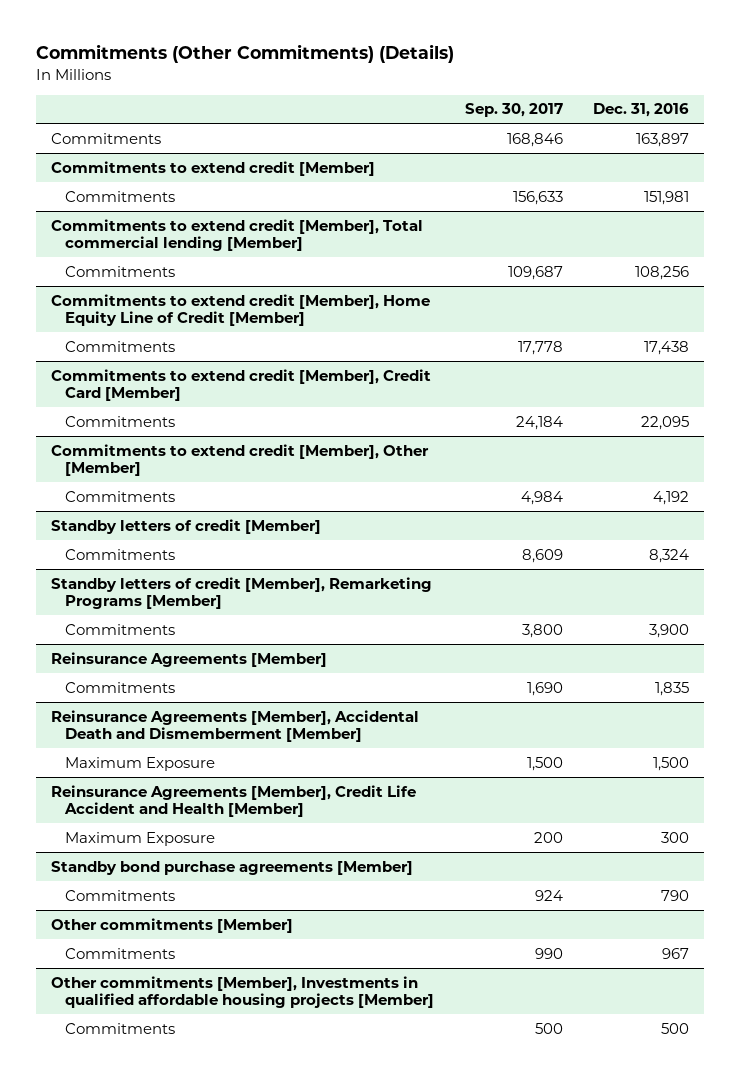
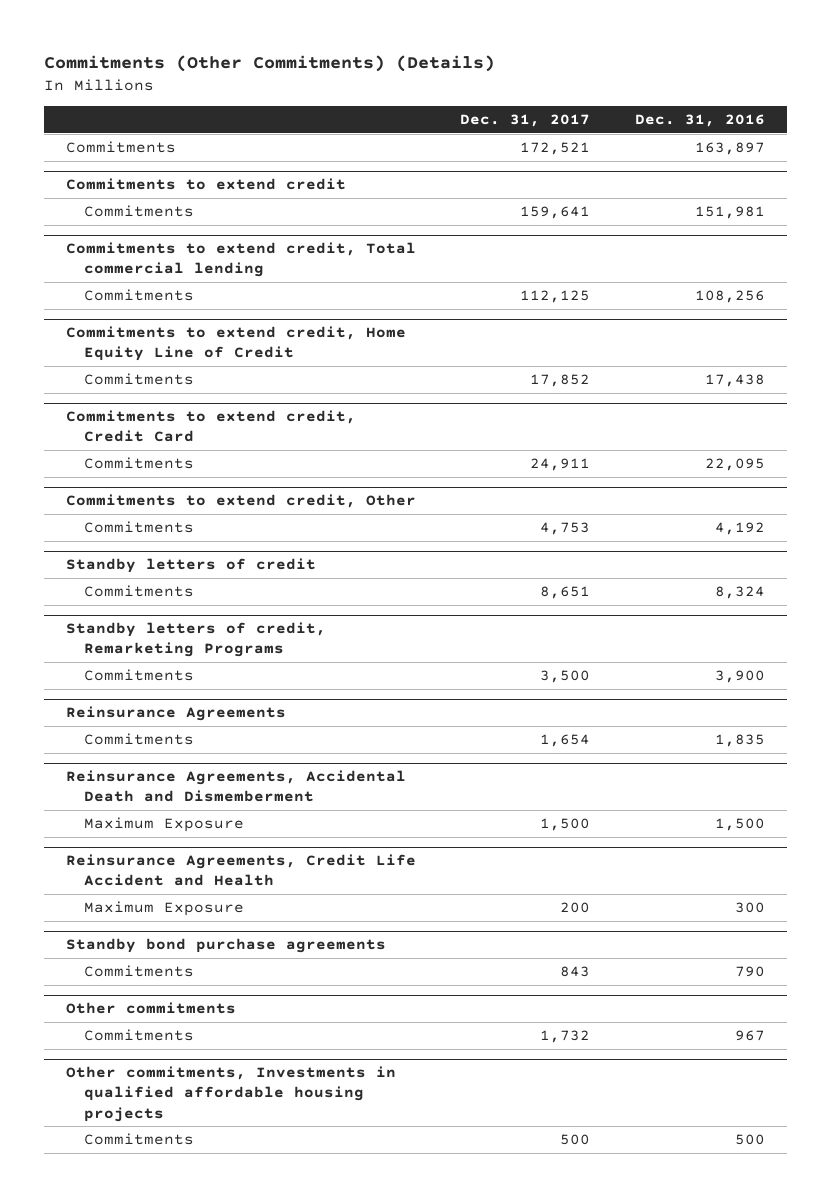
[464,103,563,118] Sep. 30, 2017 -> none
none -> [460,114,591,128] Dec. 31, 2017
[50,160,375,176] Commitments to extend credit [Member] -> [65,178,346,191] Commitments to extend credit
[50,218,423,252] Commitments to extend credit [Member], Total commercial lending [Member] -> [65,242,416,278] Commitments to extend credit, Total commercial lending
[50,293,430,327] Commitments to extend credit [Member], Home Equity Line of Credit [Member] -> [65,326,406,362] Commitments to extend credit, Home Equity Line of Credit
[50,368,431,402] Commitments to extend credit [Member], Credit Card [Member] -> [65,410,356,443] Commitments to extend credit, Credit Card
[50,443,429,477] Commitments to extend credit [Member], Other [Member] -> [65,494,416,509] Commitments to extend credit, Other
[50,518,321,534] Standby letters of credit [Member] -> [65,558,316,574] Standby letters of credit
[50,576,432,610] Standby letters of credit [Member], Remarketing Programs [Member] -> [65,622,326,658] Standby letters of credit, Remarketing Programs
[50,651,327,667] Reinsurance Agreements [Member] -> [65,706,286,722] Reinsurance Agreements
[50,709,419,743] Reinsurance Agreements [Member], Accidental Death and Dismemberment [Member] -> [65,770,406,803] Reinsurance Agreements, Accidental Death and Dismemberment
[50,784,416,818] Reinsurance Agreements [Member], Credit Life Accident and Health [Member] -> [65,854,416,887] Reinsurance Agreements, Credit Life Accident and Health
[50,860,413,875] Standby bond purchase agreements [Member] -> [65,938,386,954] Standby bond purchase agreements
[50,917,293,933] Other commitments [Member] -> [65,1002,236,1015] Other commitments
[50,975,435,1009] Other commitments [Member], Investments in qualified affordable housing projects [Member] -> [65,1066,396,1122] Other commitments, Investments in qualified affordable housing projects

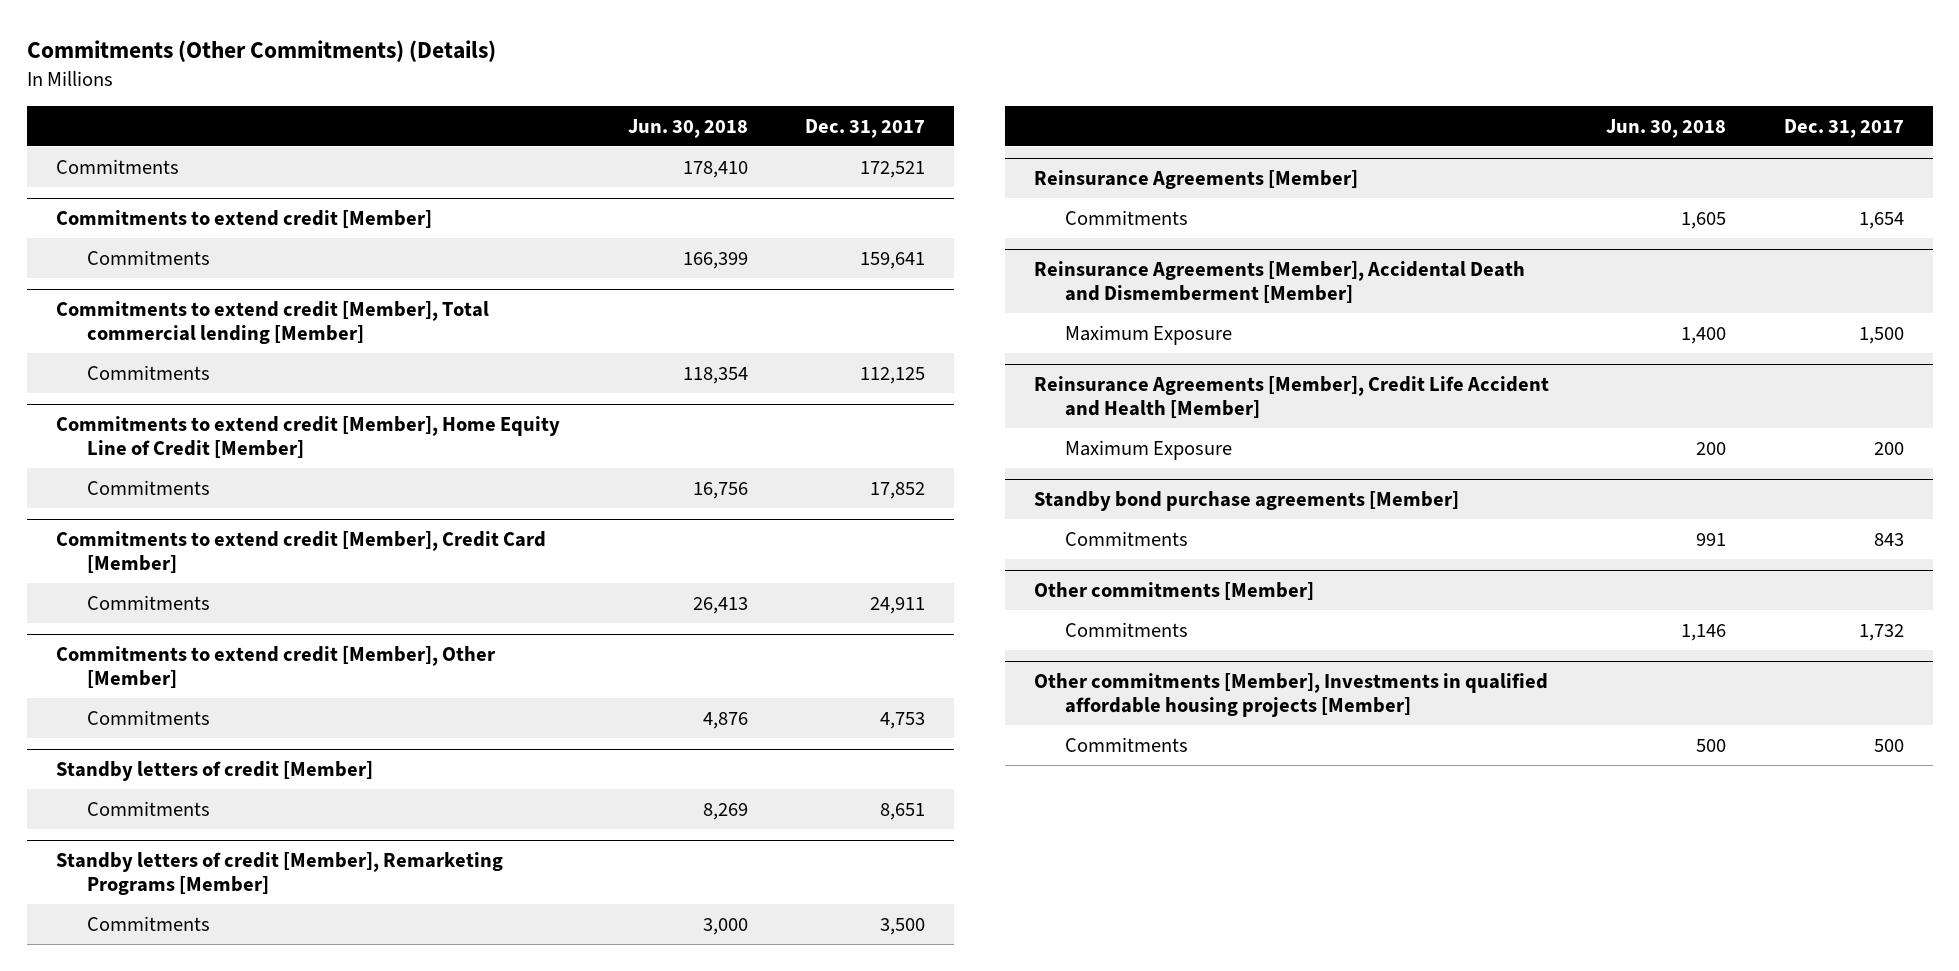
[634,114,765,128] Dec. 31, 2016 -> none
none -> [627,118,748,138] Jun. 30, 2018
[65,178,346,191] Commitments to extend credit -> [55,210,432,229] Commitments to extend credit [Member]
[65,242,416,278] Commitments to extend credit, Total commercial lending -> [55,301,489,345] Commitments to extend credit [Member], Total commercial lending [Member]
[65,326,406,362] Commitments to extend credit, Home Equity Line of Credit -> [55,416,560,459] Commitments to extend credit [Member], Home Equity Line of Credit [Member]
[65,410,356,443] Commitments to extend credit, Credit Card -> [55,531,546,574] Commitments to extend credit [Member], Credit Card [Member]
[65,494,416,509] Commitments to extend credit, Other -> [55,646,496,689] Commitments to extend credit [Member], Other [Member]
[65,558,316,574] Standby letters of credit -> [55,761,373,782] Standby letters of credit [Member]
[65,622,326,658] Standby letters of credit, Remarketing Programs -> [55,852,503,896] Standby letters of credit [Member], Remarketing Programs [Member]
[65,706,286,722] Reinsurance Agreements -> [1033,170,1358,190] Reinsurance Agreements [Member]
[65,770,406,803] Reinsurance Agreements, Accidental Death and Dismemberment -> [1033,261,1525,304] Reinsurance Agreements [Member], Accidental Death and Dismemberment [Member]
[65,854,416,887] Reinsurance Agreements, Credit Life Accident and Health -> [1033,376,1549,419] Reinsurance Agreements [Member], Credit Life Accident and Health [Member]
[65,938,386,954] Standby bond purchase agreements -> [1033,491,1459,512] Standby bond purchase agreements [Member]
[65,1002,236,1015] Other commitments -> [1033,582,1314,601] Other commitments [Member]
[65,1066,396,1122] Other commitments, Investments in qualified affordable housing projects -> [1033,673,1548,718] Other commitments [Member], Investments in qualified affordable housing projects [Member]

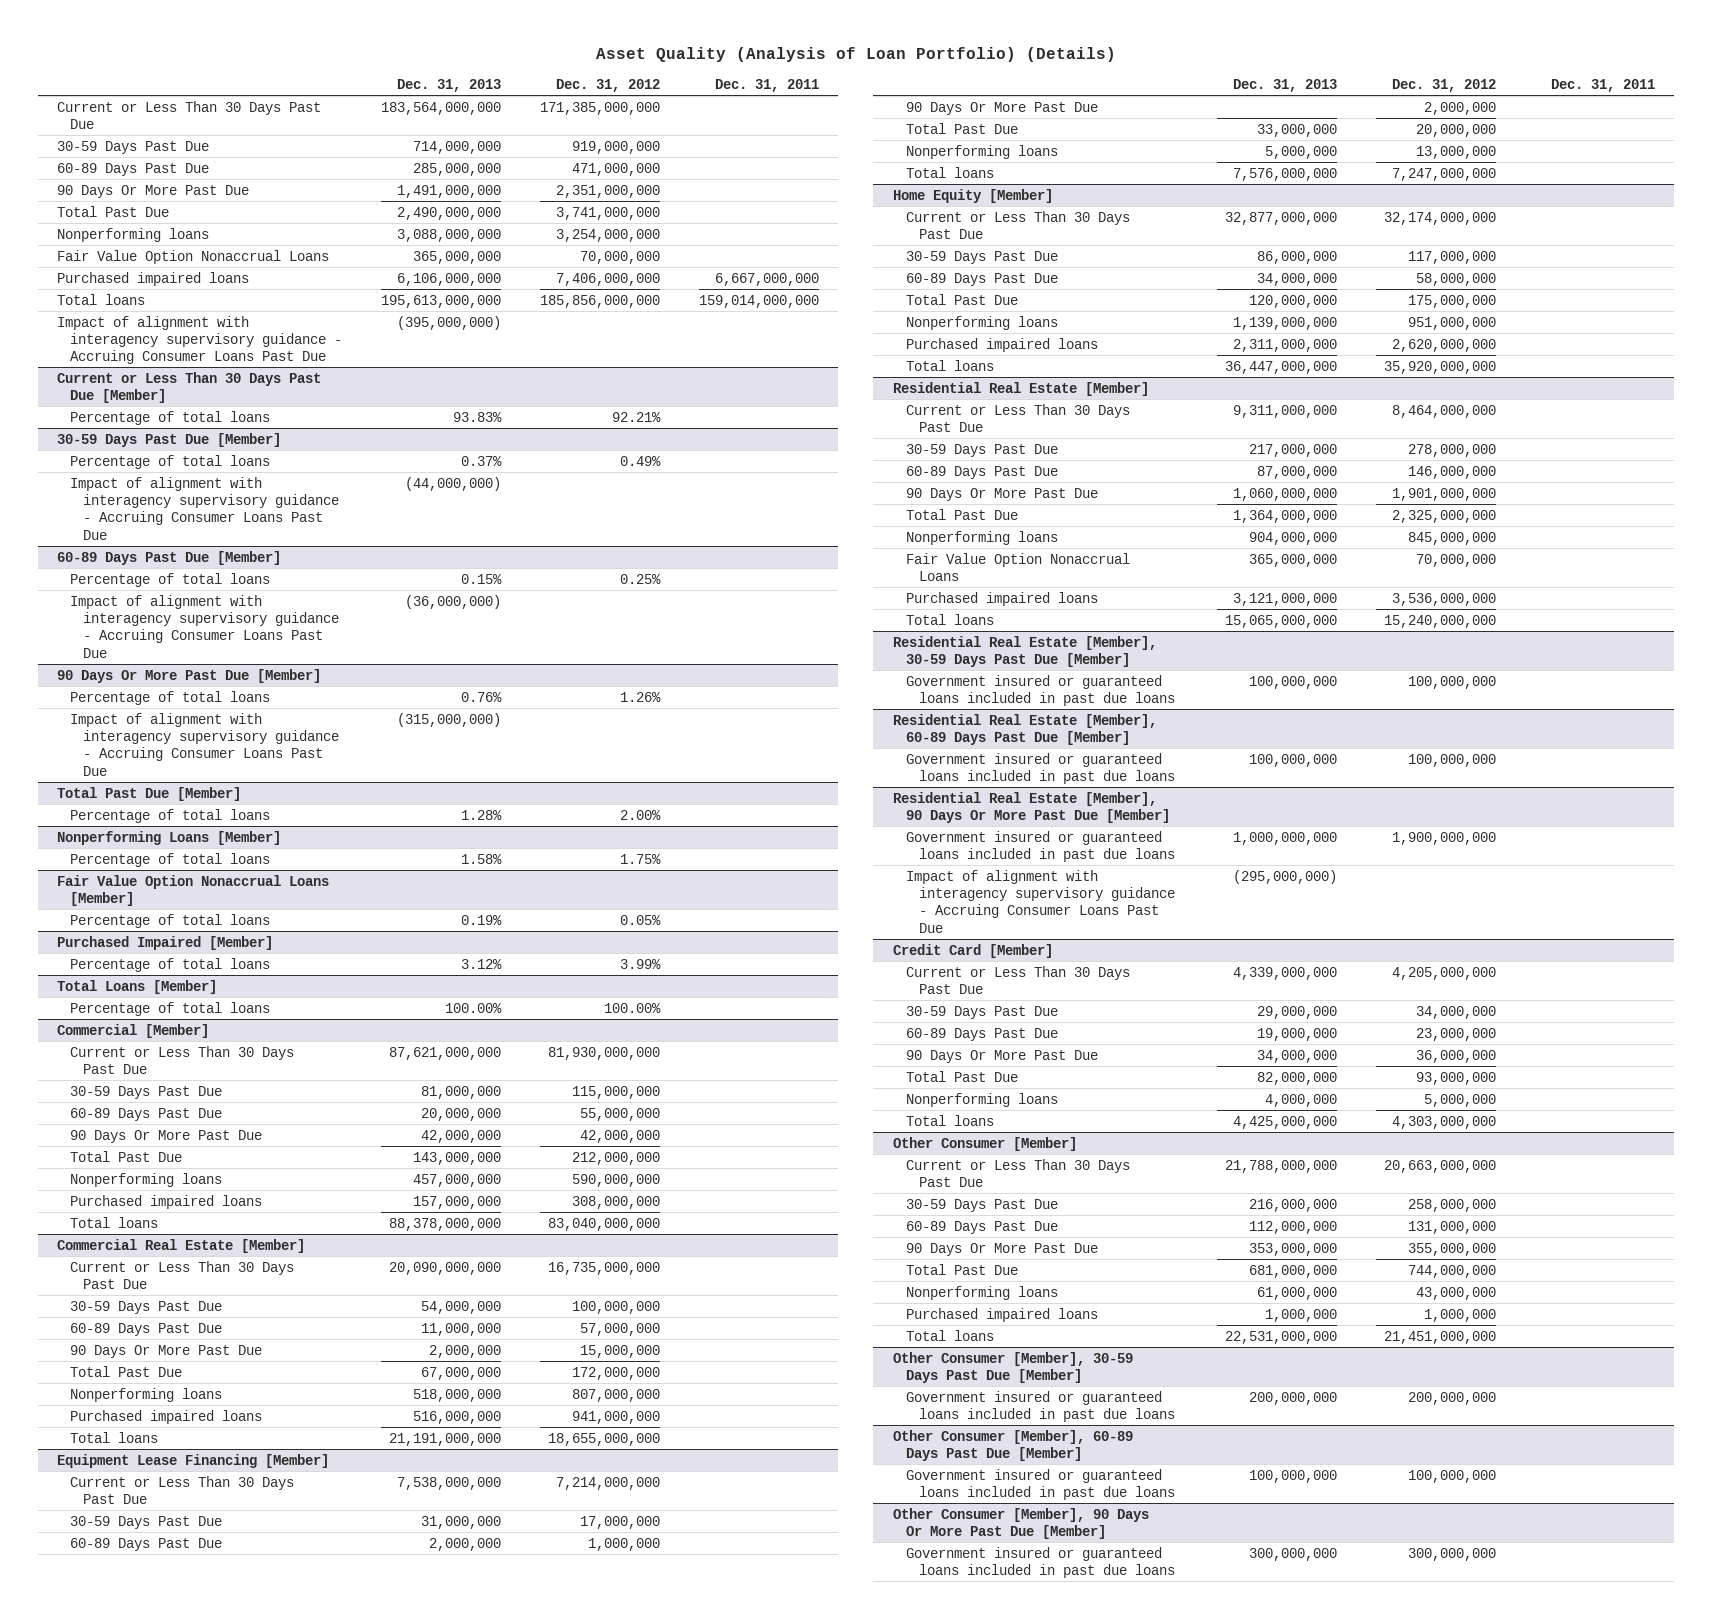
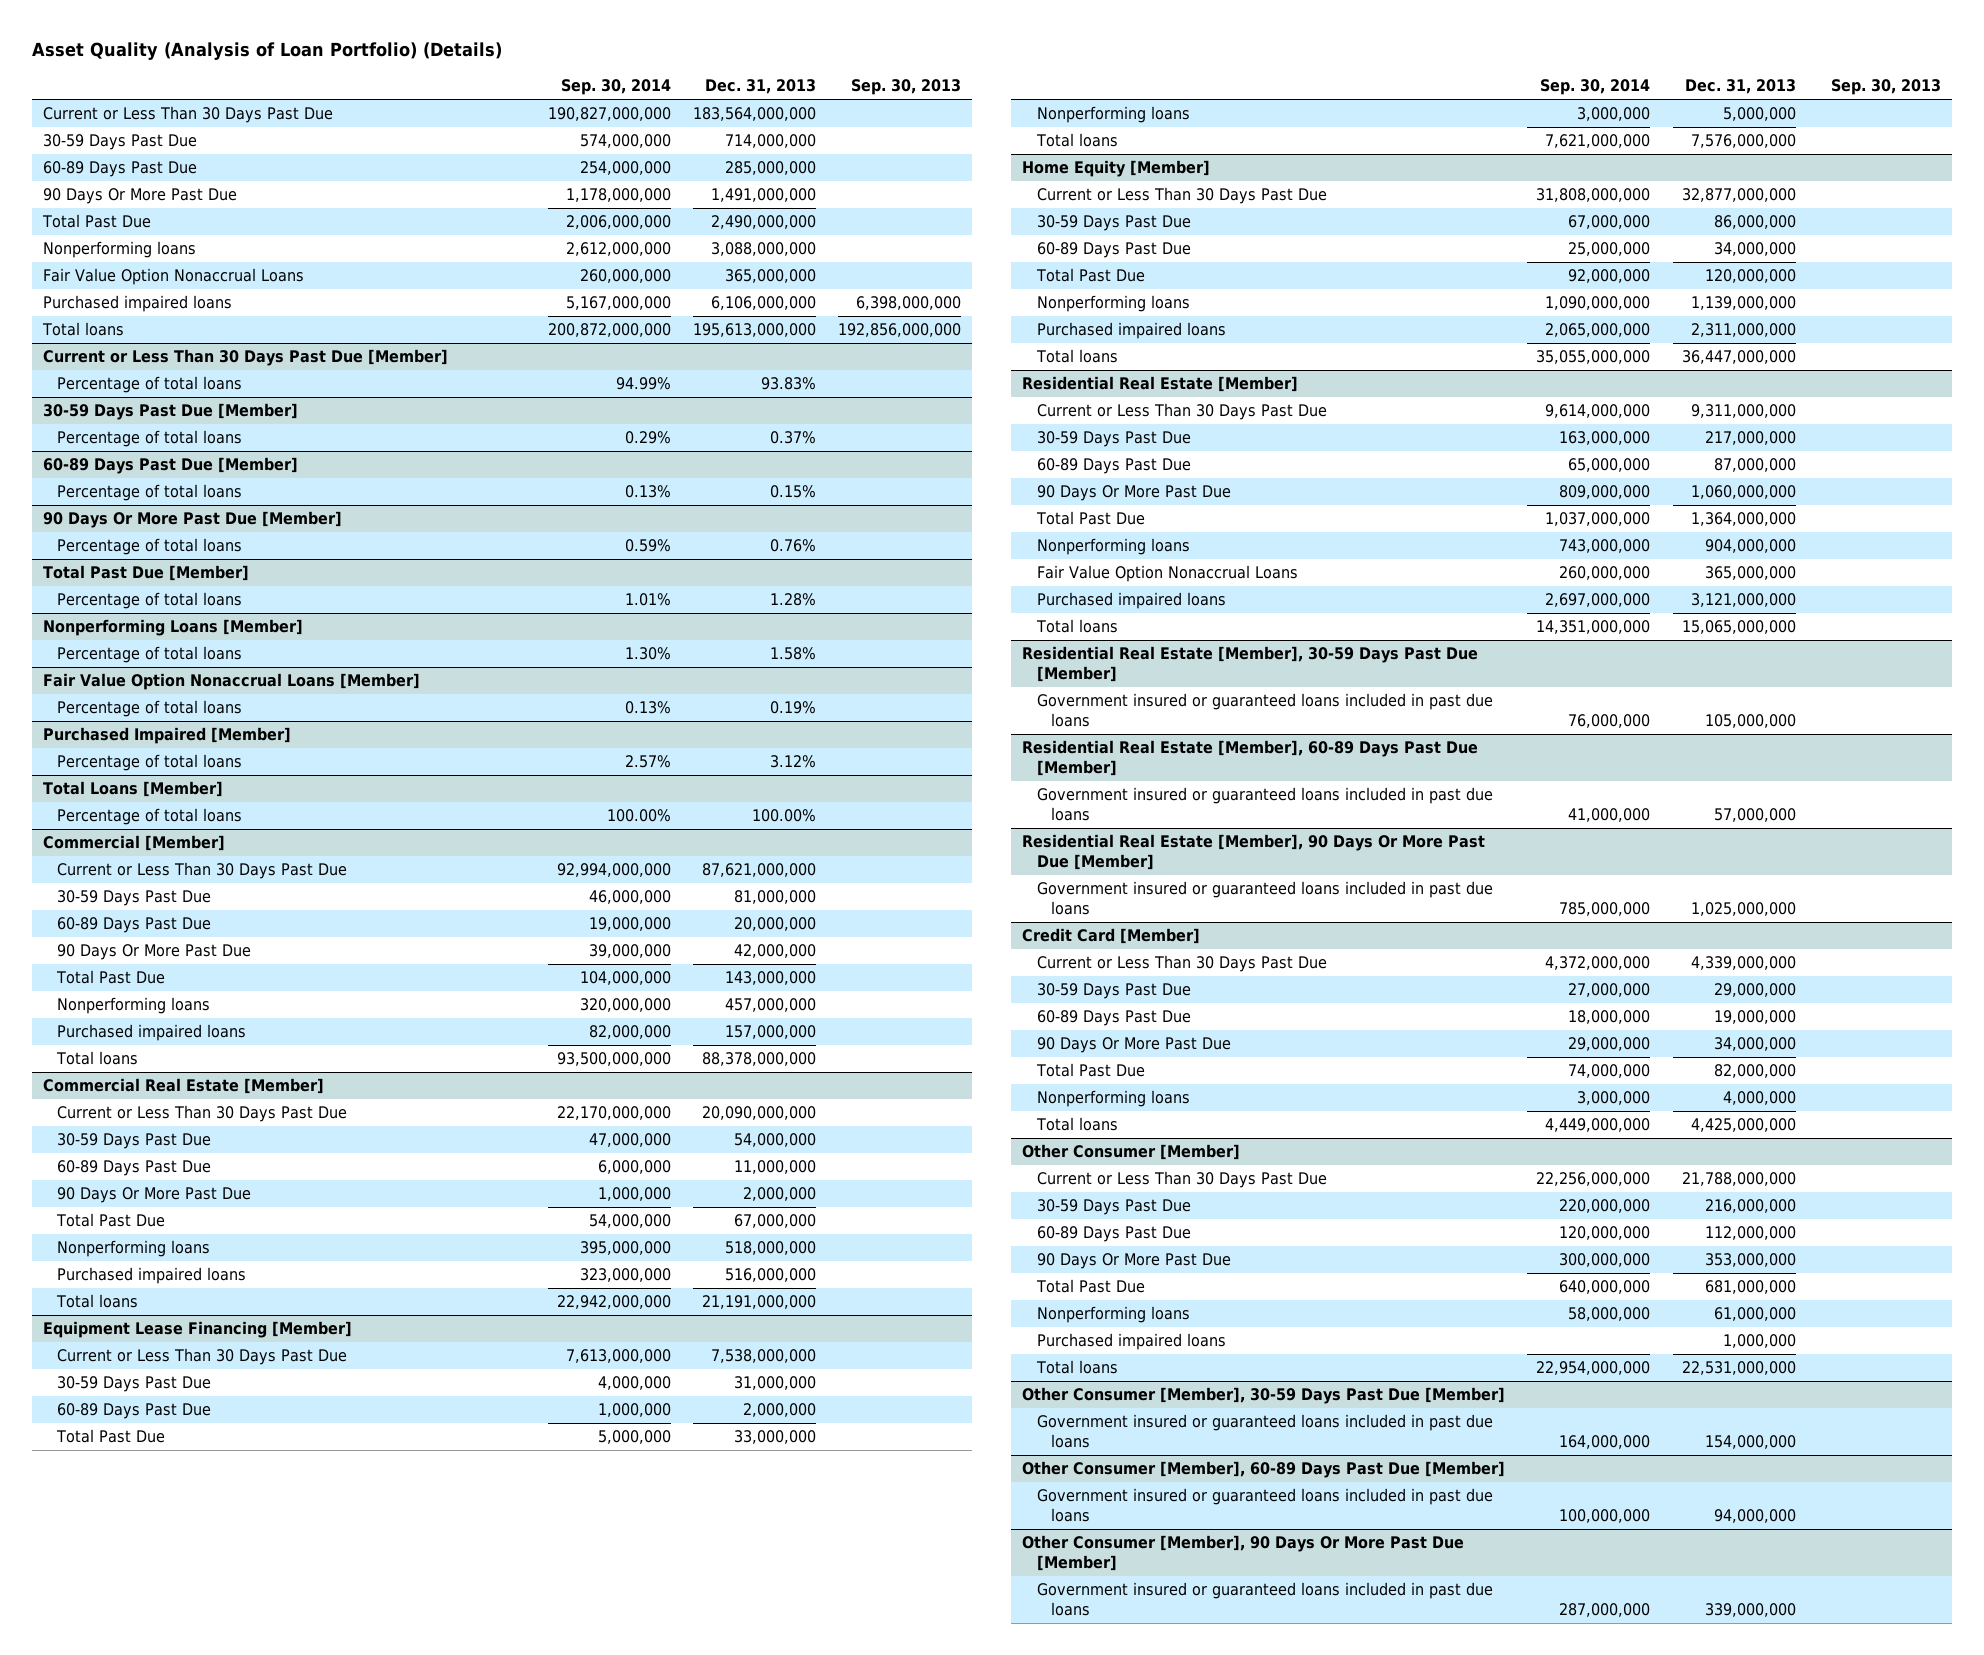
[555,78,660,92] Dec. 31, 2012 -> none
[714,78,819,92] Dec. 31, 2011 -> none
none -> [561,79,672,96] Sep. 30, 2014
none -> [851,79,962,96] Sep. 30, 2013
[56,315,343,365] Impact of alignment with interagency supervisory guidance - Accruing Consumer Loans Past Due -> none
[70,476,340,540] Impact of alignment with interagency supervisory guidance - Accruing Consumer Loans Past Due -> none
[70,594,340,658] Impact of alignment with interagency supervisory guidance - Accruing Consumer Loans Past Due -> none
[70,712,340,776] Impact of alignment with interagency supervisory guidance - Accruing Consumer Loans Past Due -> none
[905,101,1098,115] 90 Days Or More Past Due -> none
[1248,675,1337,689] 100,000,000 -> [1704,714,1796,729] 105,000,000
[1248,753,1337,767] 100,000,000 -> [1713,808,1796,823] 57,000,000
[905,869,1176,933] Impact of alignment with interagency supervisory guidance - Accruing Consumer Loans Past Due -> none
[1232,831,1337,845] 1,000,000,000 -> [1690,902,1796,917] 1,025,000,000
[1248,1391,1337,1405] 200,000,000 -> [1704,1435,1796,1450] 154,000,000
[1248,1469,1337,1483] 100,000,000 -> [1713,1509,1796,1524] 94,000,000
[1248,1547,1337,1561] 300,000,000 -> [1704,1603,1796,1618] 339,000,000

